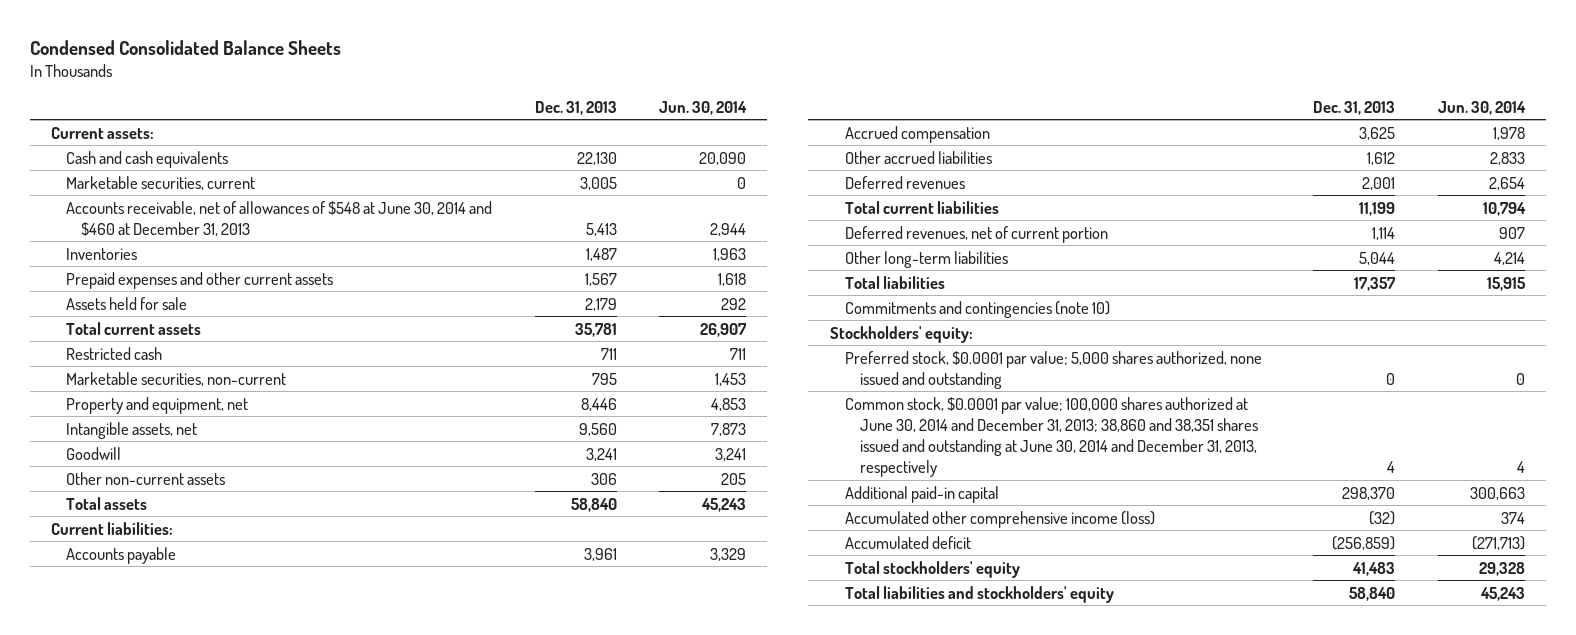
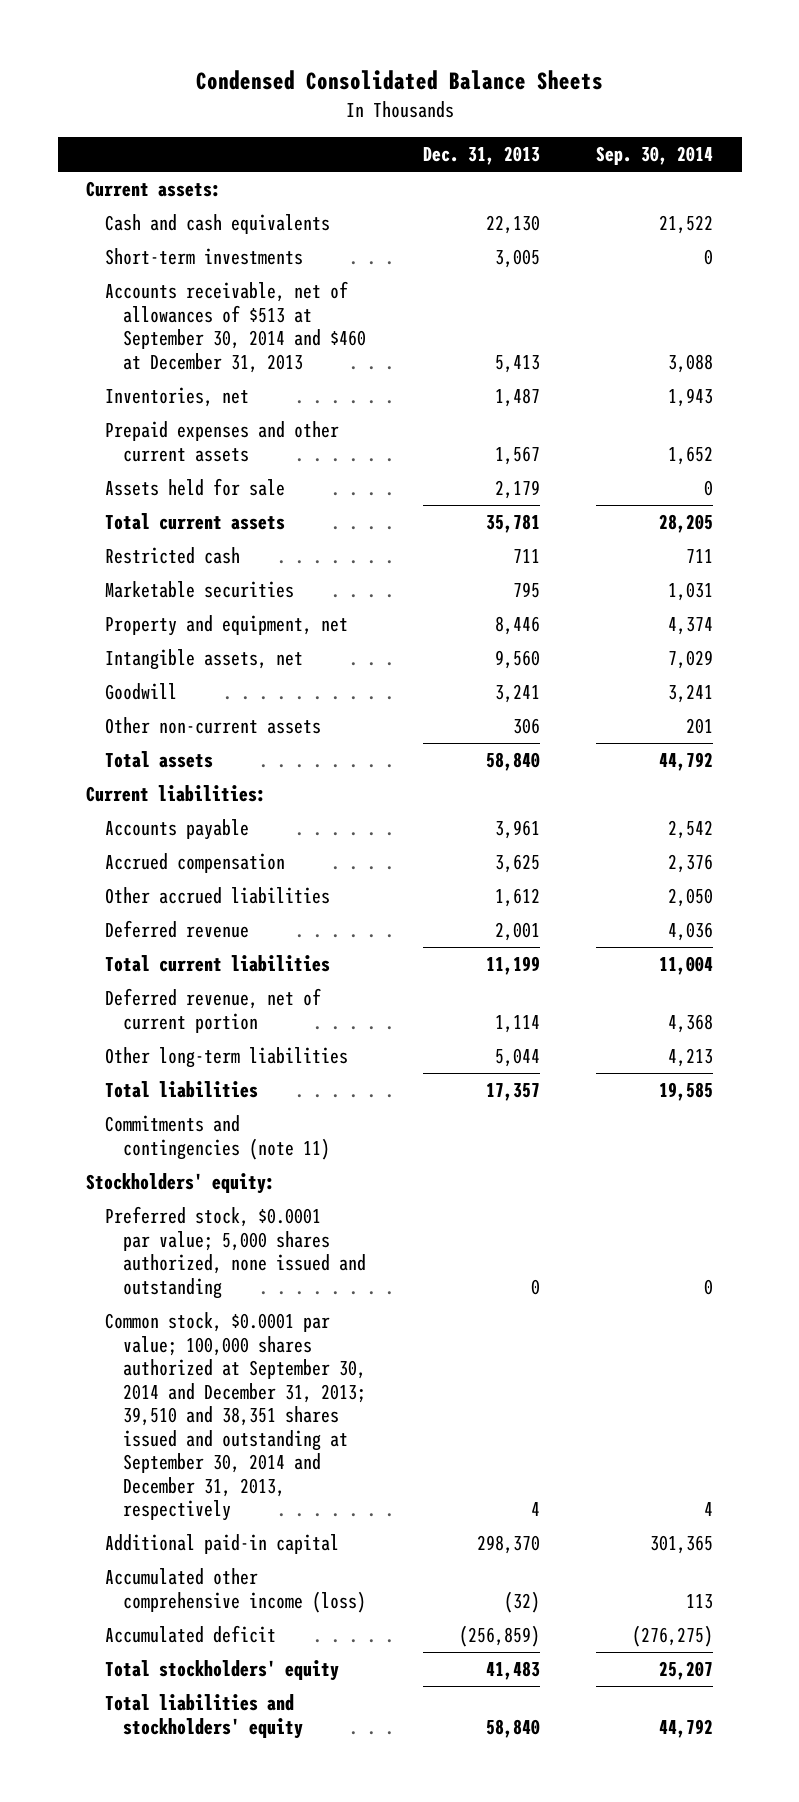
[659,100,748,115] Jun. 30, 2014 -> none
none -> [596,146,714,166] Sep. 30, 2014
[66,175,256,190] Marketable securities, current -> [104,248,303,266] Short-term investments
[66,200,493,236] Accounts receivable, net of allowances of $548 at June 30, 2014 and $460 at December 31, 2013 -> [104,281,366,373] Accounts receivable, net of allowances of $513 at September 30, 2014 and $460 at December 31, 2013
[66,247,138,260] Inventories -> [104,387,249,408] Inventories, net
[66,371,287,386] Marketable securities, non-current -> [104,581,294,599] Marketable securities
[844,175,965,189] Deferred revenues -> [104,920,249,939] Deferred revenue
[844,225,1108,243] Deferred revenues, net of current portion -> [104,988,321,1033] Deferred revenue, net of current portion
[844,300,1110,318] Commitments and contingencies (note 10) -> [104,1115,330,1160] Commitments and contingencies (note 11)
[844,396,1258,477] Common stock, $0.0001 par value; 100,000 shares authorized at June 30, 2014 and December 31, 2013; 38,860 and 38,351 shares issued and outstanding at June 30, 2014 and December 31, 2013, respectively -> [104,1312,366,1522] Common stock, $0.0001 par value; 100,000 shares authorized at September 30, 2014 and December 31, 2013; 39,510 and 38,351 shares issued and outstanding at September 30, 2014 and December 31, 2013, respectively

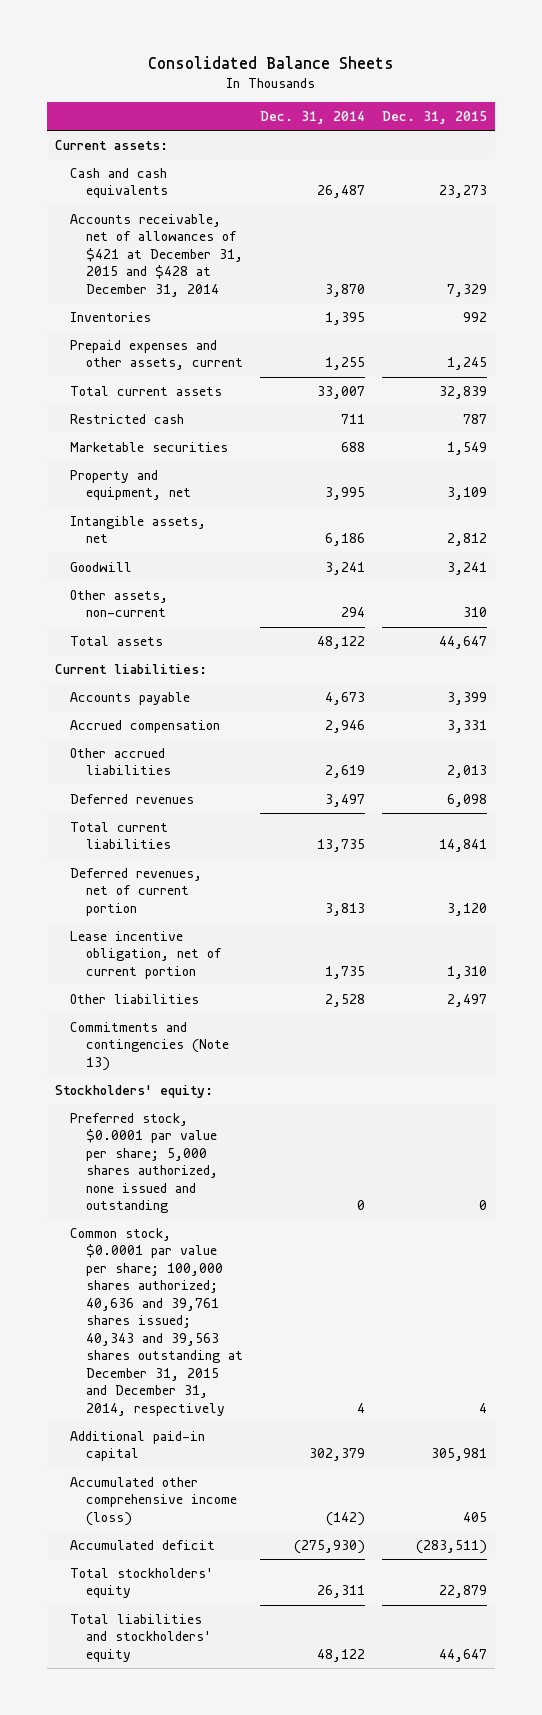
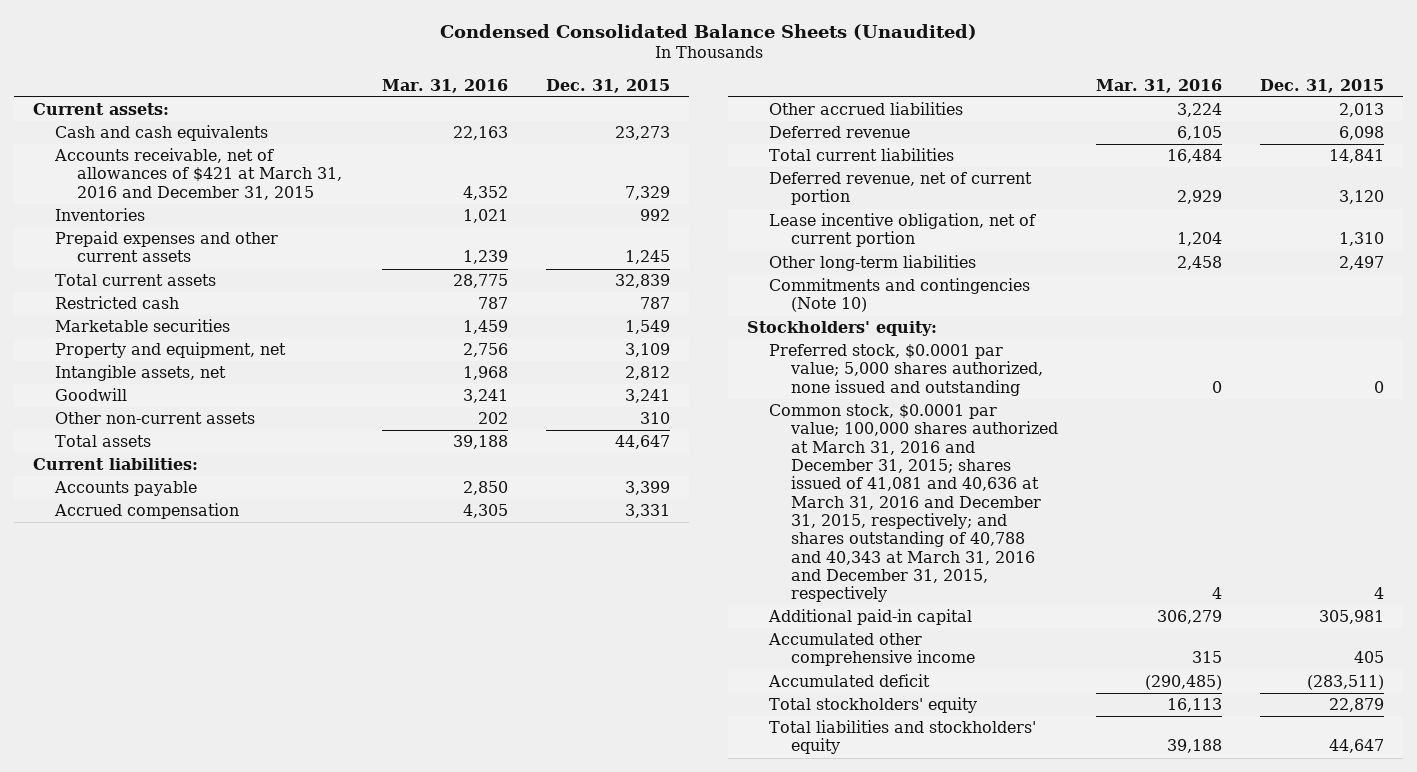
[148,55,395,69] Consolidated Balance Sheets -> [439,23,977,40] Condensed Consolidated Balance Sheets (Unaudited)
[259,111,365,125] Dec. 31, 2014 -> none
none -> [382,78,509,93] Mar. 31, 2016
[70,213,243,297] Accounts receivable, net of allowances of $421 at December 31, 2015 and $428 at December 31, 2014 -> [53,148,342,200] Accounts receivable, net of allowances of $421 at March 31, 2016 and December 31, 2015
[70,339,243,371] Prepaid expenses and other assets, current -> [54,231,278,263] Prepaid expenses and other current assets
[70,589,169,618] Other assets, non-current -> [54,412,255,425] Other non-current assets
[70,793,195,804] Deferred revenues -> [768,126,910,139] Deferred revenue
[70,867,203,916] Deferred revenues, net of current portion -> [768,172,1032,206] Deferred revenue, net of current portion
[70,993,200,1004] Other liabilities -> [768,255,976,272] Other long-term liabilities
[70,1021,229,1071] Commitments and contingencies (Note 13) -> [768,278,1030,313] Commitments and contingencies (Note 10)
[70,1112,218,1214] Preferred stock, $0.0001 par value per share; 5,000 shares authorized, none issued and outstanding -> [768,344,1043,396] Preferred stock, $0.0001 par value; 5,000 shares authorized, none issued and outstanding
[70,1227,243,1416] Common stock, $0.0001 par value per share; 100,000 shares authorized; 40,636 and 39,761 shares issued; 40,343 and 39,563 shares outstanding at December 31, 2015 and December 31, 2014, respectively -> [768,404,1058,603] Common stock, $0.0001 par value; 100,000 shares authorized at March 31, 2016 and December 31, 2015; shares issued of 41,081 and 40,636 at March 31, 2016 and December 31, 2015, respectively; and shares outstanding of 40,788 and 40,343 at March 31, 2016 and December 31, 2015, respectively
[70,1476,237,1526] Accumulated other comprehensive income (loss) -> [767,633,975,667] Accumulated other comprehensive income

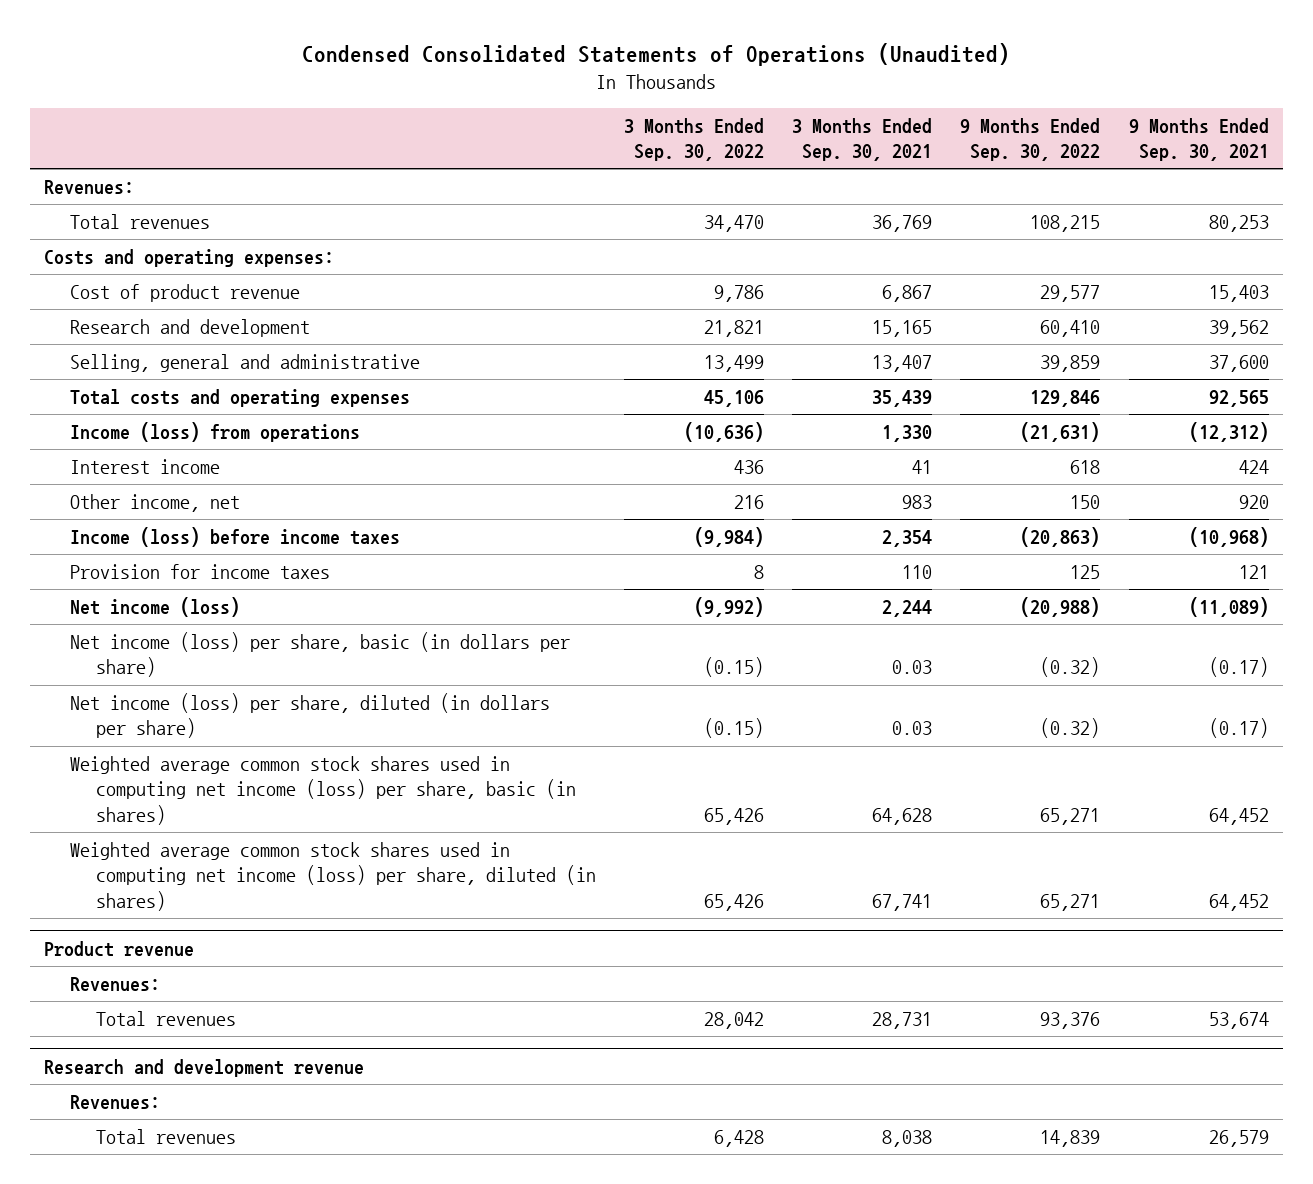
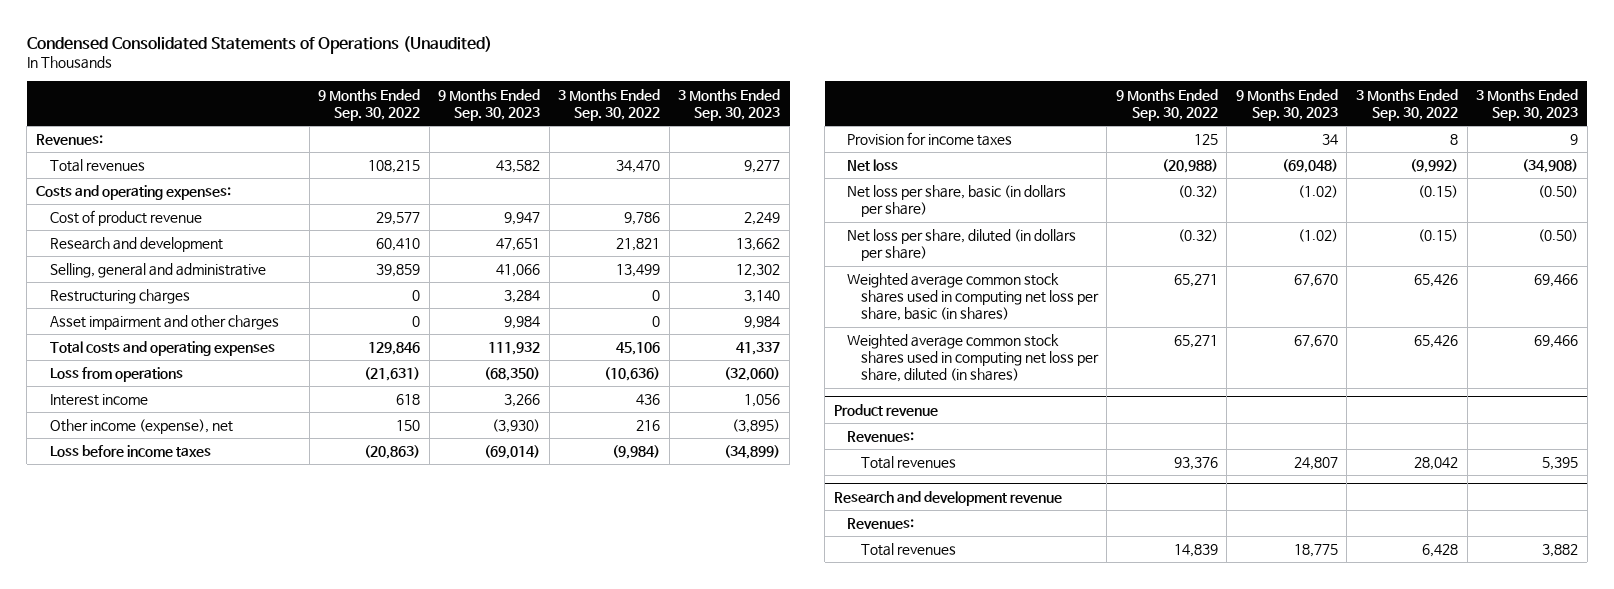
[792,117,933,162] 3 Months Ended Sep. 30, 2021 -> none
[1128,117,1269,162] 9 Months Ended Sep. 30, 2021 -> none
none -> [438,88,541,121] 9 Months Ended Sep. 30, 2023
none -> [678,88,781,121] 3 Months Ended Sep. 30, 2023
none -> [49,289,190,305] Restructuring charges
none -> [49,315,279,331] Asset impairment and other charges
[69,422,360,443] Income (loss) from operations -> [49,367,183,383] Loss from operations
[69,494,240,513] Other income, net -> [49,419,233,435] Other income (expense), net
[69,527,400,548] Income (loss) before income taxes -> [49,445,211,458] Loss before income taxes
[69,597,240,618] Net income (loss) -> [847,159,899,172] Net loss
[69,632,570,678] Net income (loss) per share, basic (in dollars per share) -> [847,185,1067,218] Net loss per share, basic (in dollars per share)
[69,693,550,739] Net income (loss) per share, diluted (in dollars per share) -> [847,229,1077,262] Net loss per share, diluted (in dollars per share)
[69,756,576,825] Weighted average common stock shares used in computing net income (loss) per share, basic (in shares) -> [847,273,1099,322] Weighted average common stock shares used in computing net loss per share, basic (in shares)
[69,842,596,911] Weighted average common stock shares used in computing net income (loss) per share, diluted (in shares) -> [847,334,1099,383] Weighted average common stock shares used in computing net loss per share, diluted (in shares)

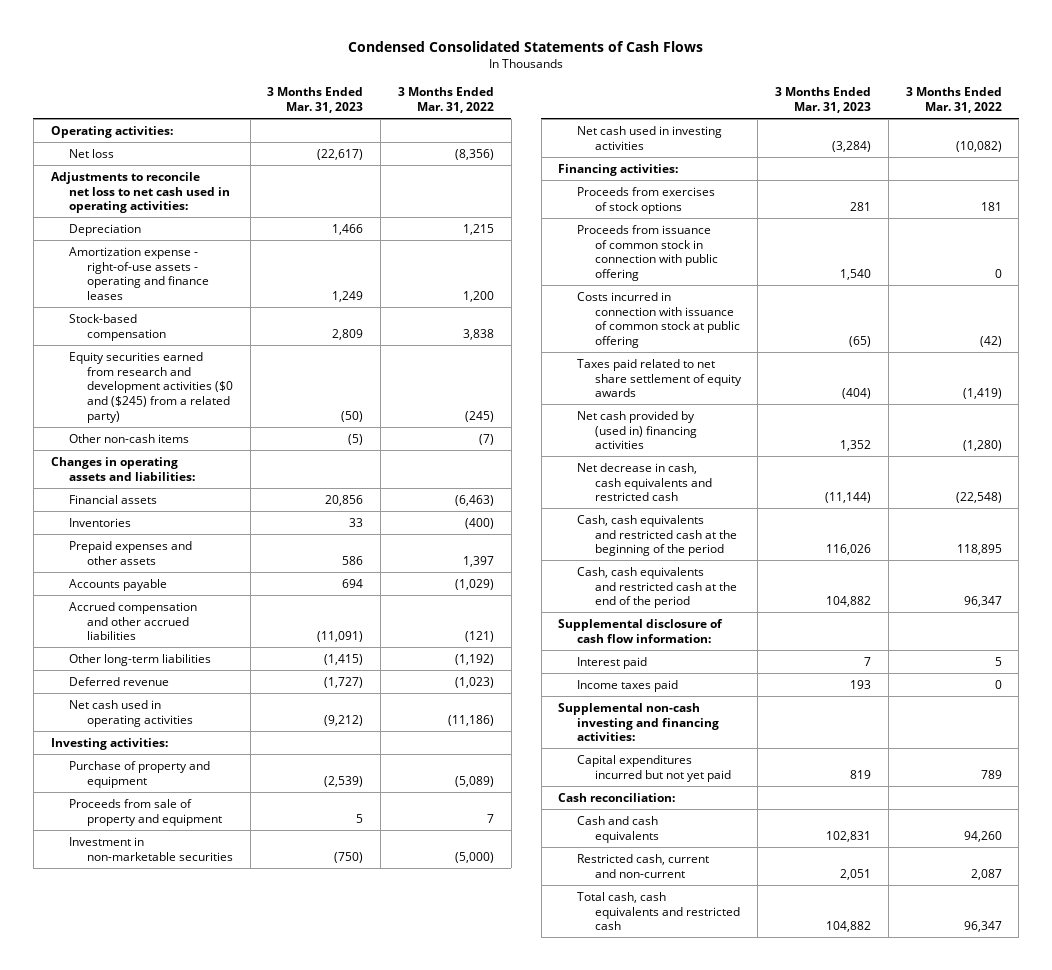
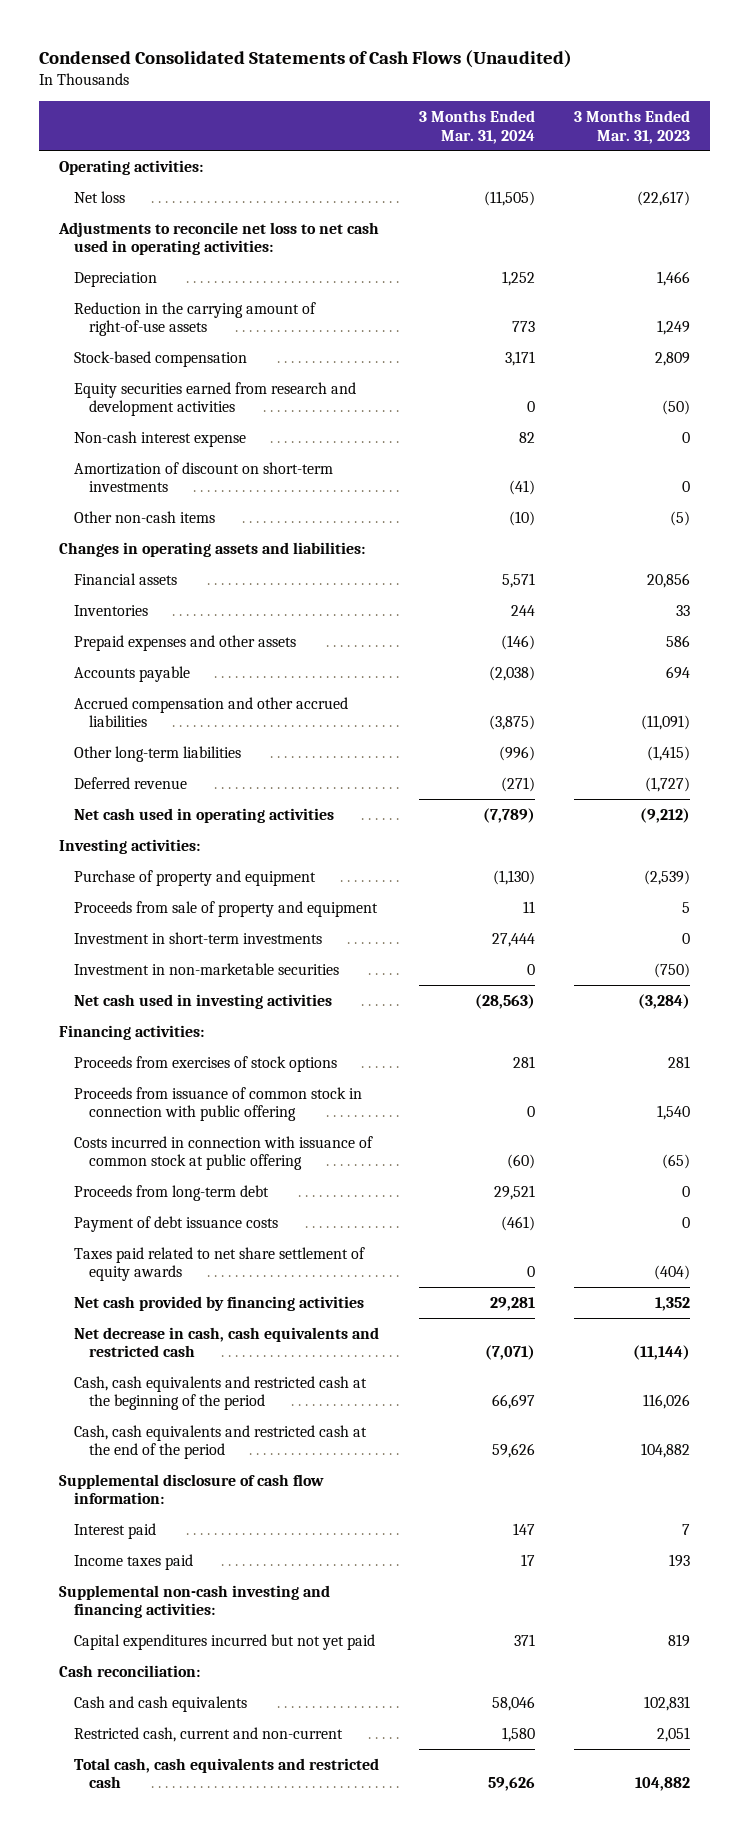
[348,41,704,53] Condensed Consolidated Statements of Cash Flows -> [39,50,573,69] Condensed Consolidated Statements of Cash Flows (Unaudited)
[397,87,494,113] 3 Months Ended Mar. 31, 2022 -> none
none -> [418,110,535,144] 3 Months Ended Mar. 31, 2024
[68,246,209,301] Amortization expense - right-of-use assets - operating and finance leases -> [74,301,317,337] Reduction in the carrying amount of right-of-use assets
[68,351,233,423] Equity securities earned from research and development activities ($0 and ($245) from a related party) -> [74,381,357,417] Equity securities earned from research and development activities
none -> [74,430,247,447] Non-cash interest expense
none -> [74,461,334,493] Amortization of discount on short-term investments
none -> [74,931,323,944] Investment in short-term investments
none -> [74,1184,270,1201] Proceeds from long-term debt
none -> [74,1215,279,1232] Payment of debt issuance costs
[576,410,697,450] Net cash provided by (used in) financing activities -> [74,1295,365,1311] Net cash provided by financing activities

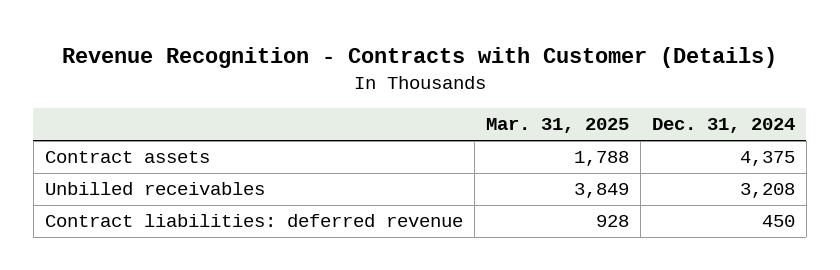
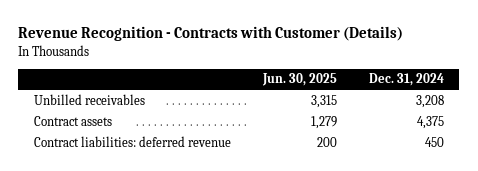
[485,118,629,134] Mar. 31, 2025 -> none
none -> [261,73,337,87] Jun. 30, 2025
[44,151,210,164] Contract assets -> [34,115,113,126] Contract assets

